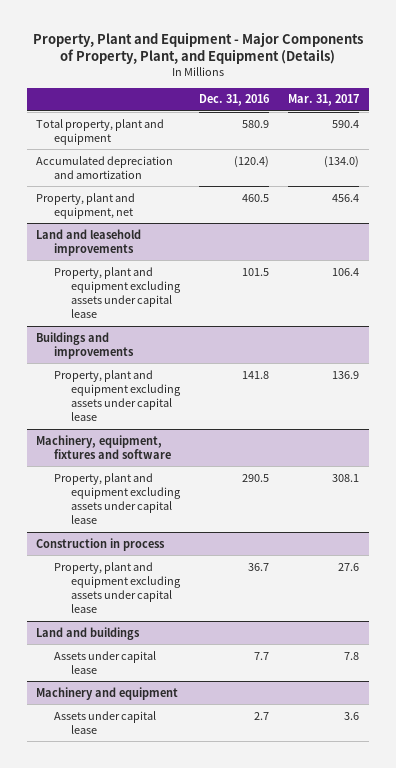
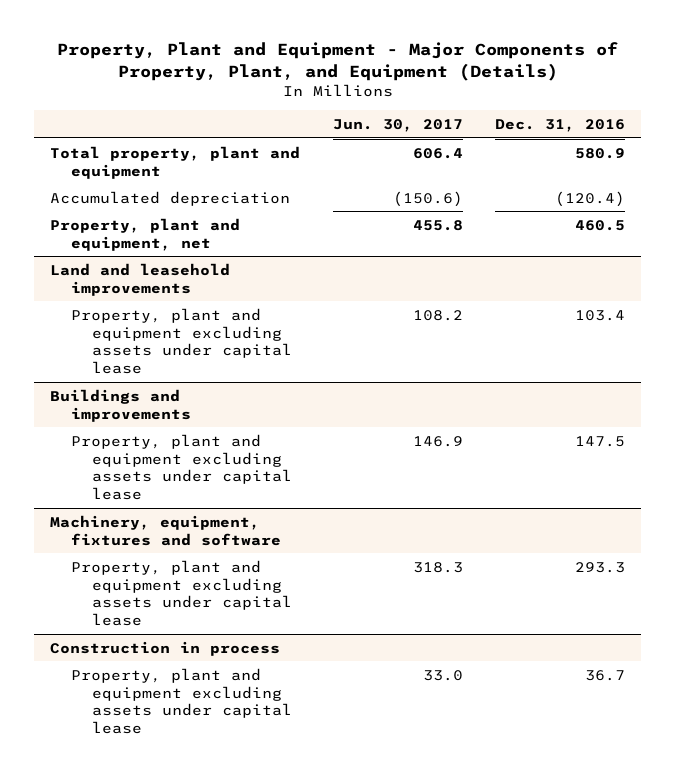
[288,94,360,107] Mar. 31, 2017 -> none
none -> [332,118,463,132] Jun. 30, 2017
[36,155,174,179] Accumulated depreciation and amortization -> [49,190,290,206] Accumulated depreciation
[242,267,270,276] 101.5 -> [575,309,626,321] 103.4
[242,370,270,379] 141.8 -> [575,435,626,447] 147.5
[242,473,270,482] 290.5 -> [575,561,626,573] 293.3
[36,626,141,640] Land and buildings -> none
[53,650,156,674] Assets under capital lease -> none
[36,686,179,700] Machinery and equipment -> none
[53,710,156,734] Assets under capital lease -> none

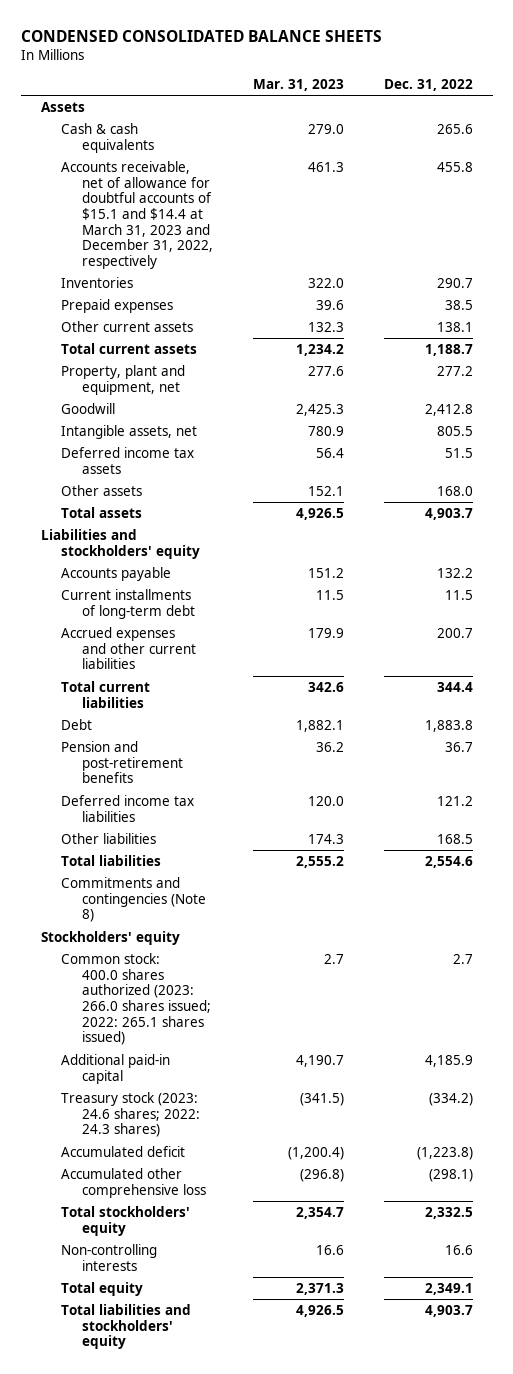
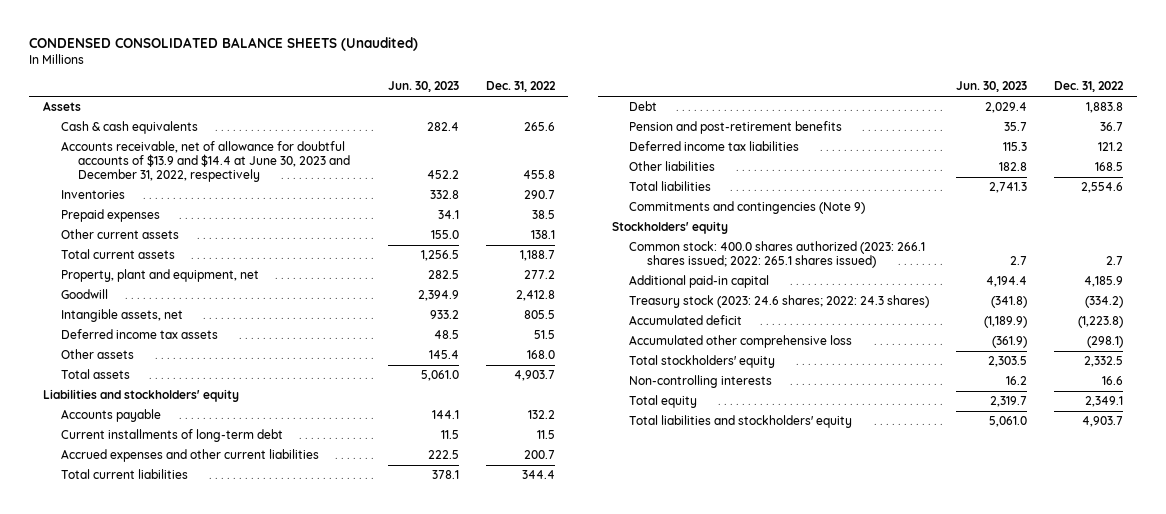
[20,29,382,42] CONDENSED CONSOLIDATED BALANCE SHEETS -> [29,36,419,51] CONDENSED CONSOLIDATED BALANCE SHEETS (Unaudited)
[252,79,344,92] Mar. 31, 2023 -> none
none -> [387,81,459,93] Jun. 30, 2023
[61,160,214,269] Accounts receivable, net of allowance for doubtful accounts of $15.1 and $14.4 at March 31, 2023 and December 31, 2022, respectively -> [60,141,351,182] Accounts receivable, net of allowance for doubtful accounts of $13.9 and $14.4 at June 30, 2023 and December 31, 2022, respectively
[61,876,207,923] Commitments and contingencies (Note 8) -> [629,201,866,215] Commitments and contingencies (Note 9)
[61,952,212,1046] Common stock: 400.0 shares authorized (2023: 266.0 shares issued; 2022: 265.1 shares issued) -> [629,241,926,269] Common stock: 400.0 shares authorized (2023: 266.1 shares issued; 2022: 265.1 shares issued)

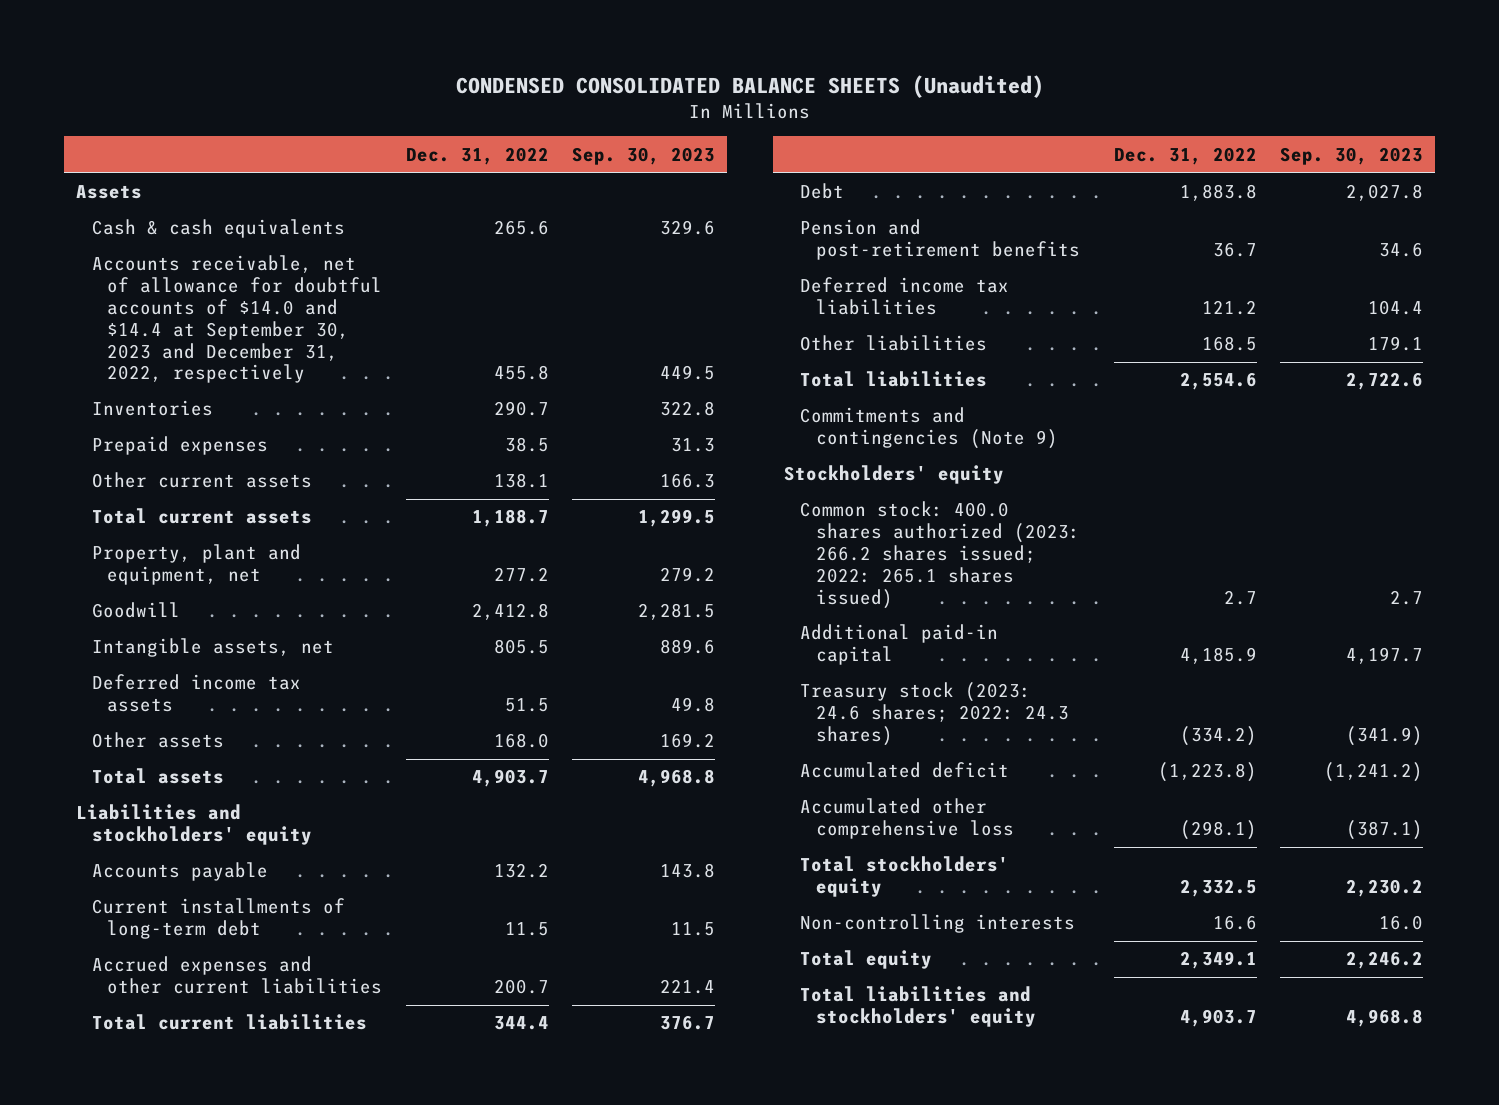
[387,81,459,93] Jun. 30, 2023 -> none
none -> [571,146,715,165] Sep. 30, 2023
[60,141,351,182] Accounts receivable, net of allowance for doubtful accounts of $13.9 and $14.4 at June 30, 2023 and December 31, 2022, respectively -> [91,255,383,384] Accounts receivable, net of allowance for doubtful accounts of $14.0 and $14.4 at September 30, 2023 and December 31, 2022, respectively
[629,241,926,269] Common stock: 400.0 shares authorized (2023: 266.1 shares issued; 2022: 265.1 shares issued) -> [800,501,1080,609] Common stock: 400.0 shares authorized (2023: 266.2 shares issued; 2022: 265.1 shares issued)

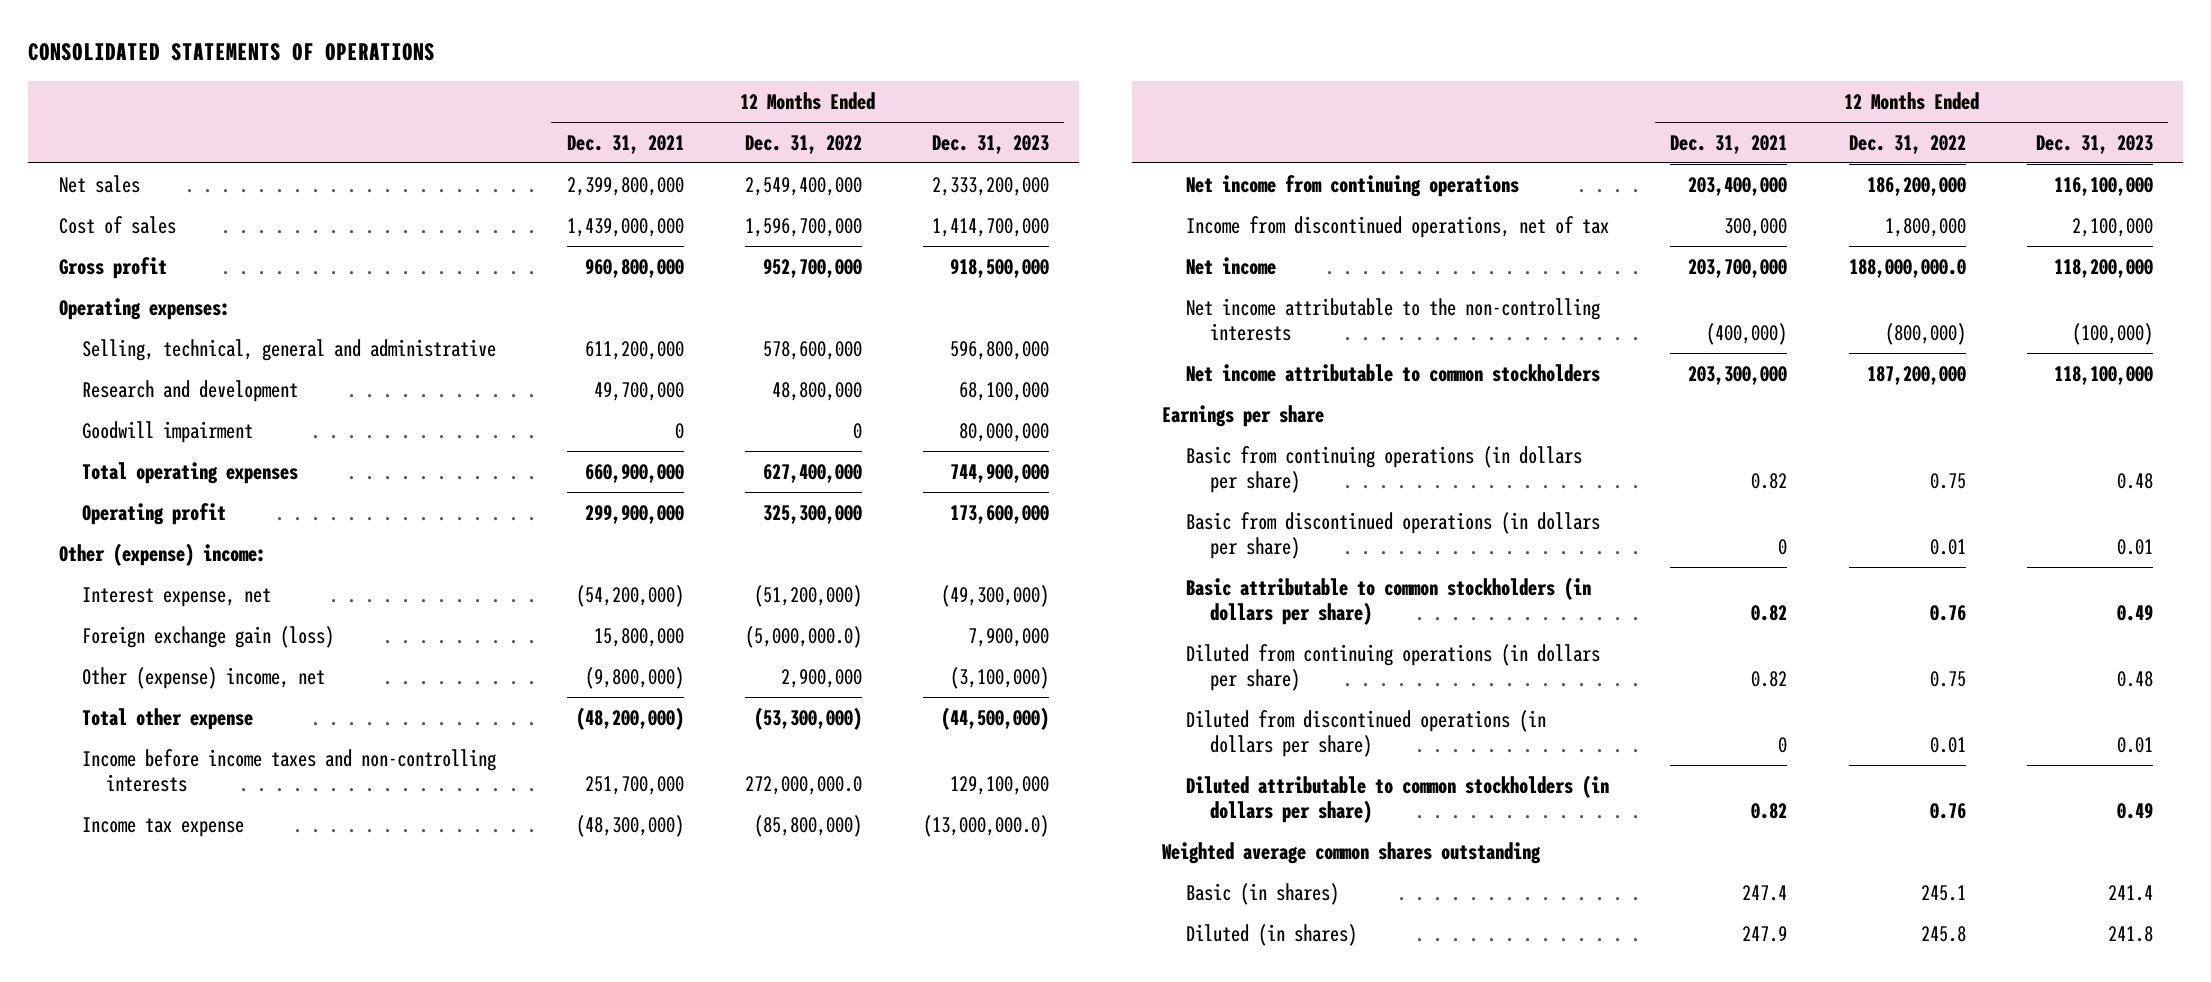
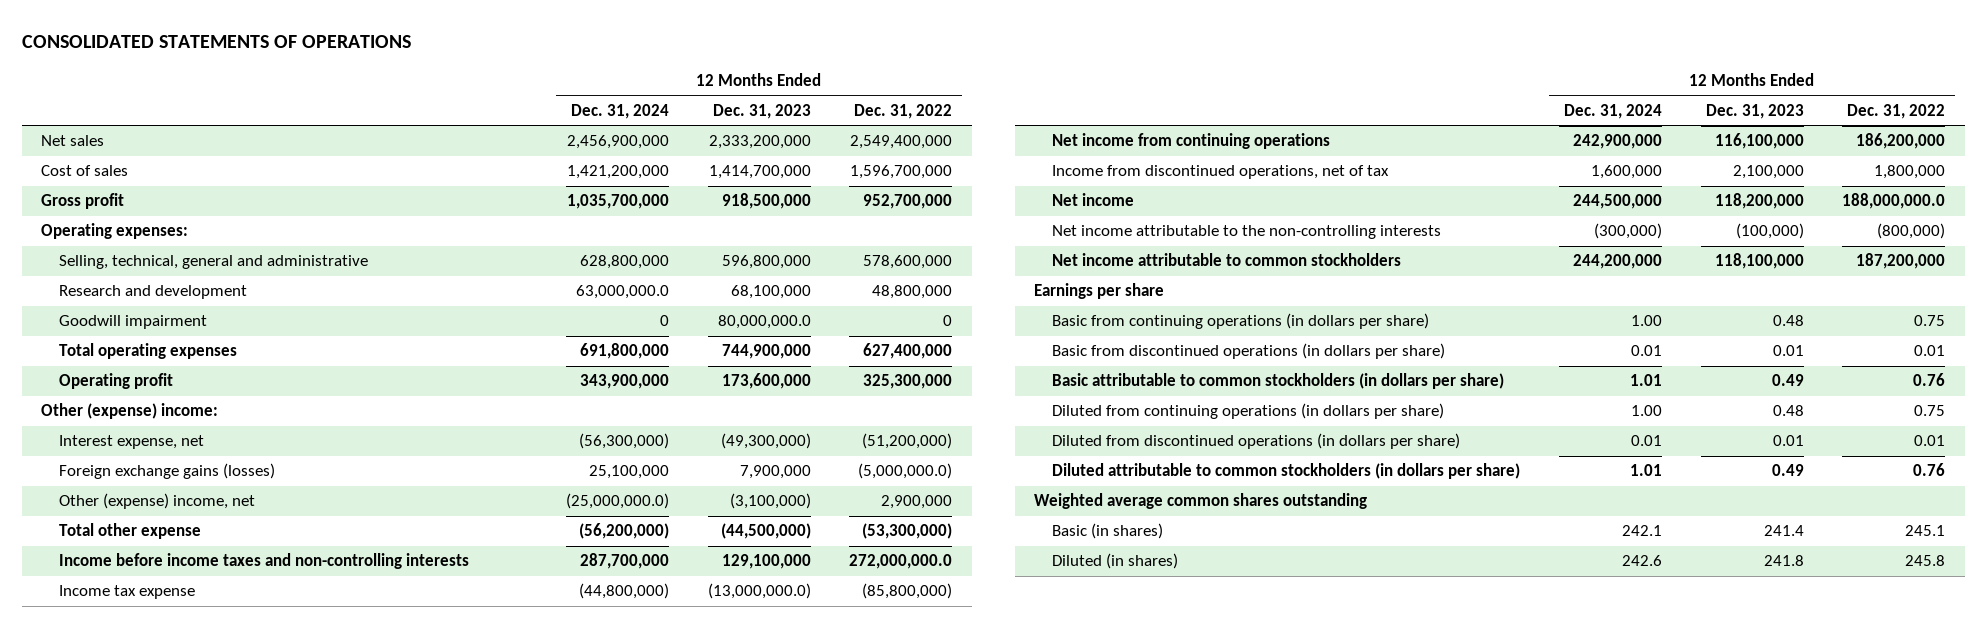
[566,134,684,154] Dec. 31, 2021 -> none
none -> [570,103,669,119] Dec. 31, 2024
[958,422,1049,442] 80,000,000 -> [717,315,811,330] 80,000,000.0
[82,625,335,648] Foreign exchange gain (loss) -> [58,463,275,480] Foreign exchange gains (losses)

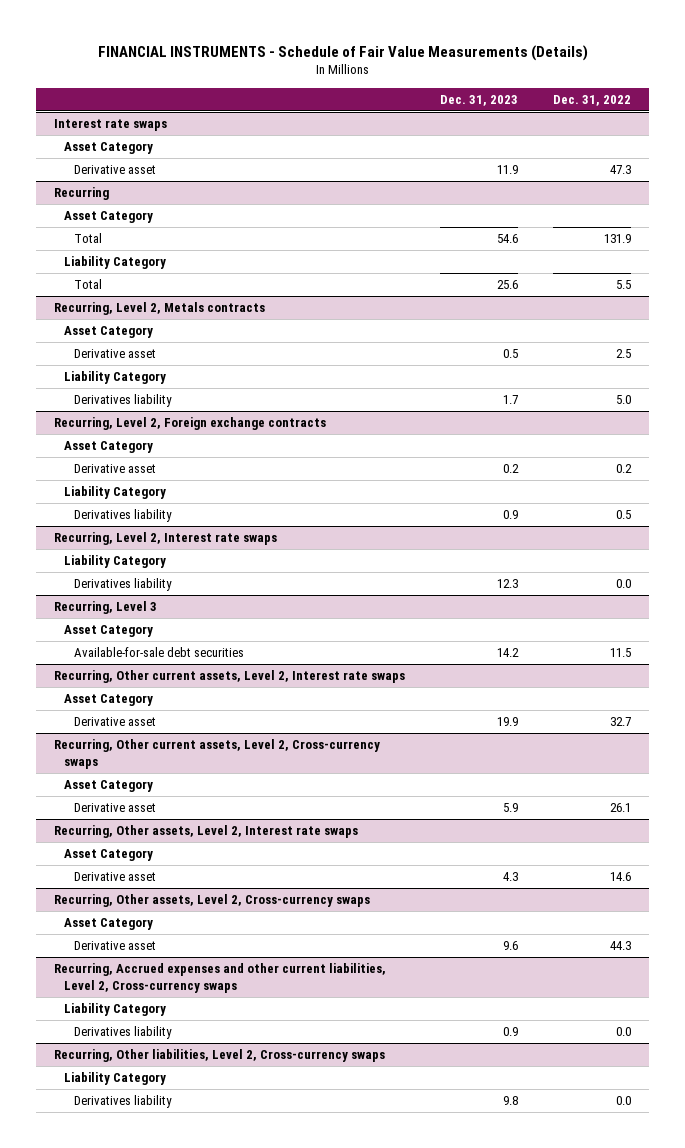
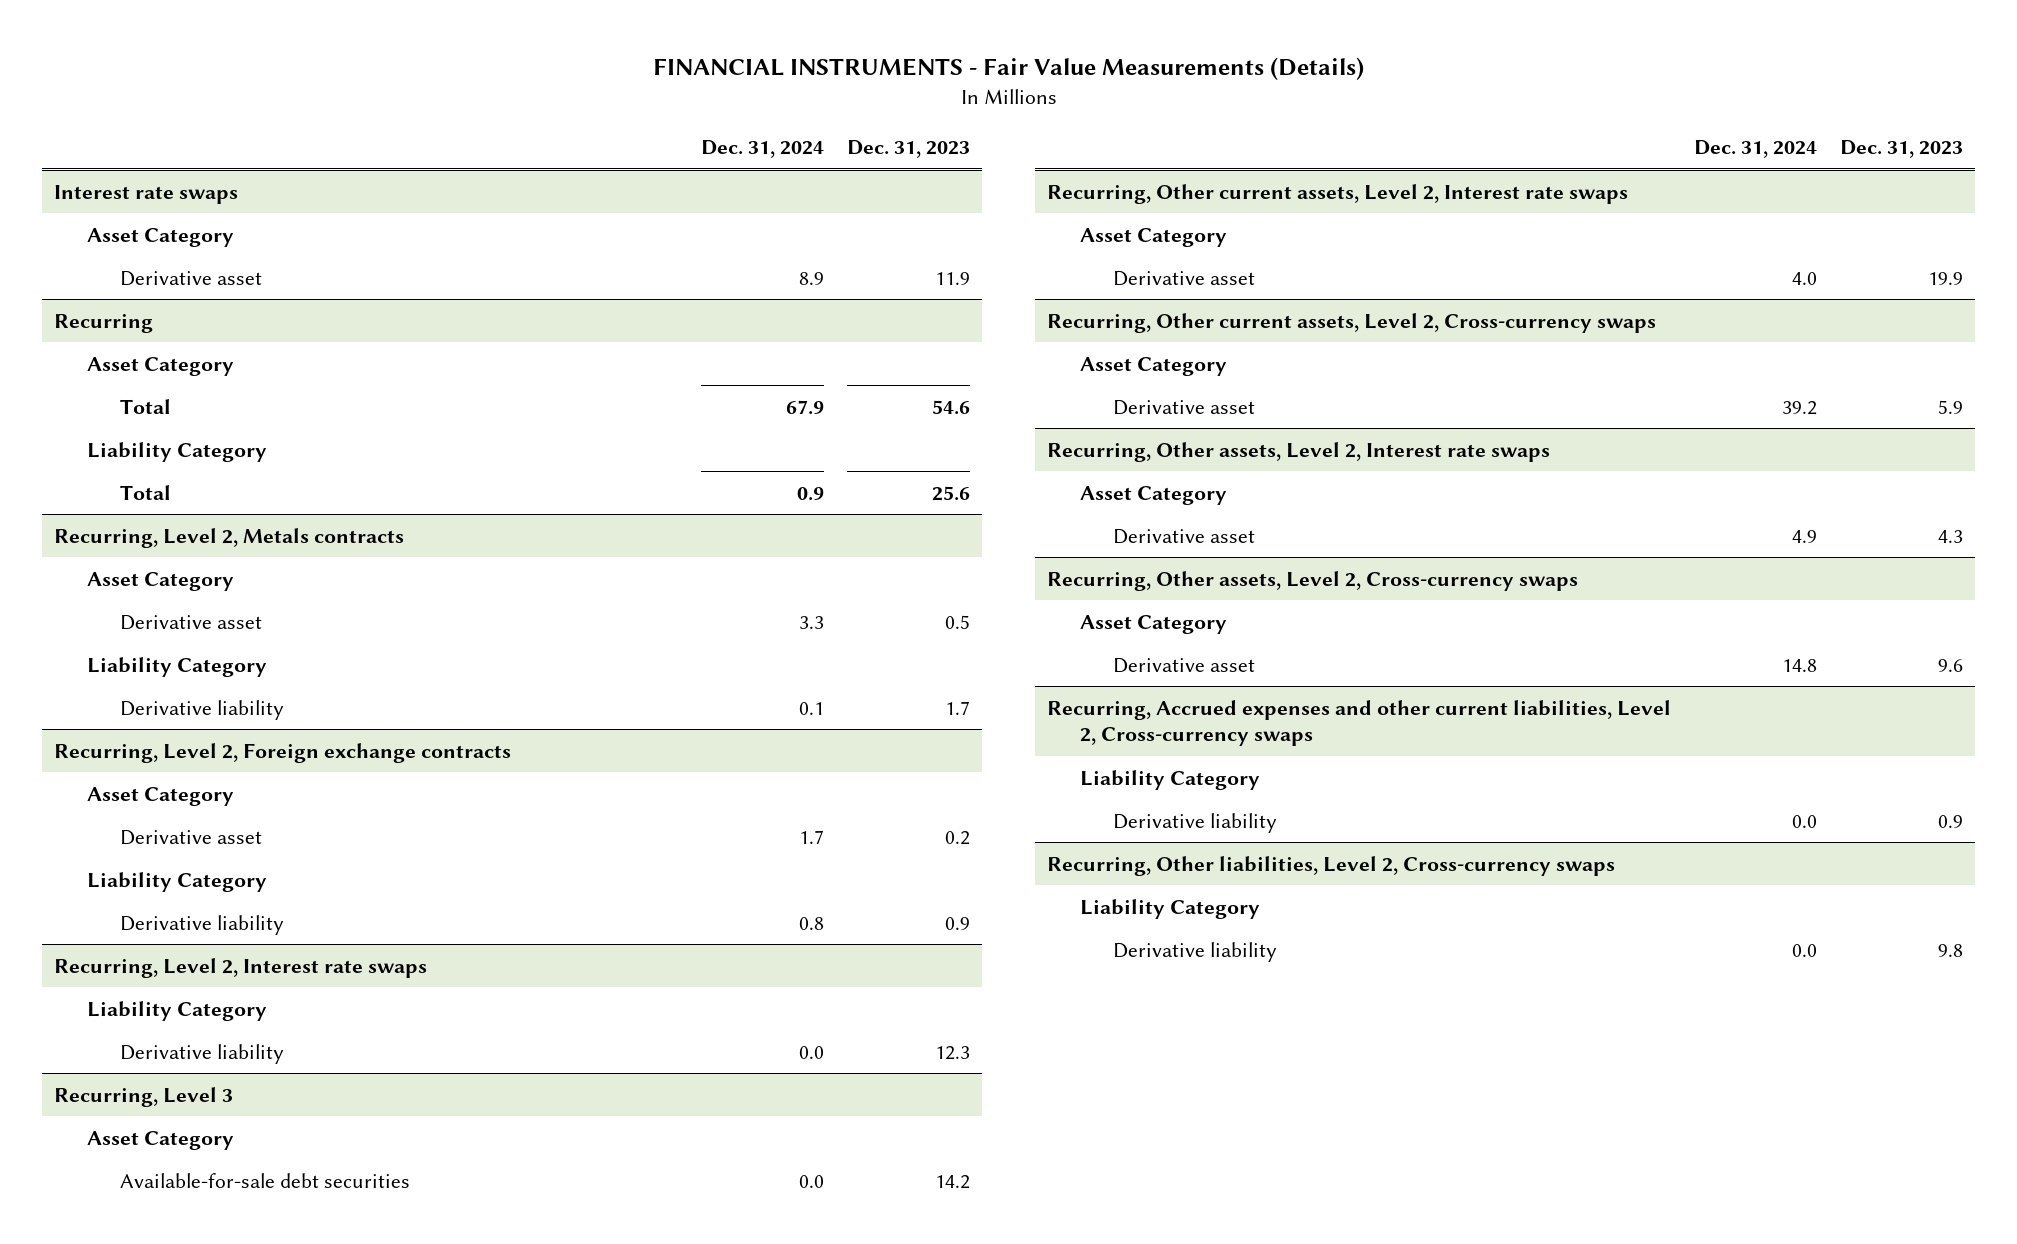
[97,44,588,61] FINANCIAL INSTRUMENTS - Schedule of Fair Value Measurements (Details) -> [652,57,1364,81] FINANCIAL INSTRUMENTS - Fair Value Measurements (Details)
[553,94,632,106] Dec. 31, 2022 -> none
none -> [700,139,824,158] Dec. 31, 2024
[73,394,172,408] Derivatives liability -> [119,699,284,720] Derivative liability
[73,509,172,523] Derivatives liability -> [119,914,284,935] Derivative liability
[73,578,172,592] Derivatives liability -> [119,1043,284,1064] Derivative liability
[73,1026,172,1040] Derivatives liability -> [1112,812,1277,833] Derivative liability
[73,1095,172,1109] Derivatives liability -> [1112,941,1277,962] Derivative liability

